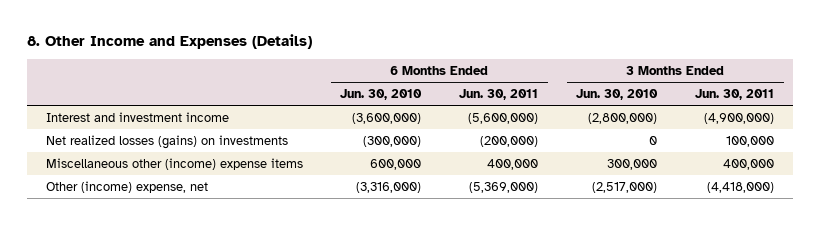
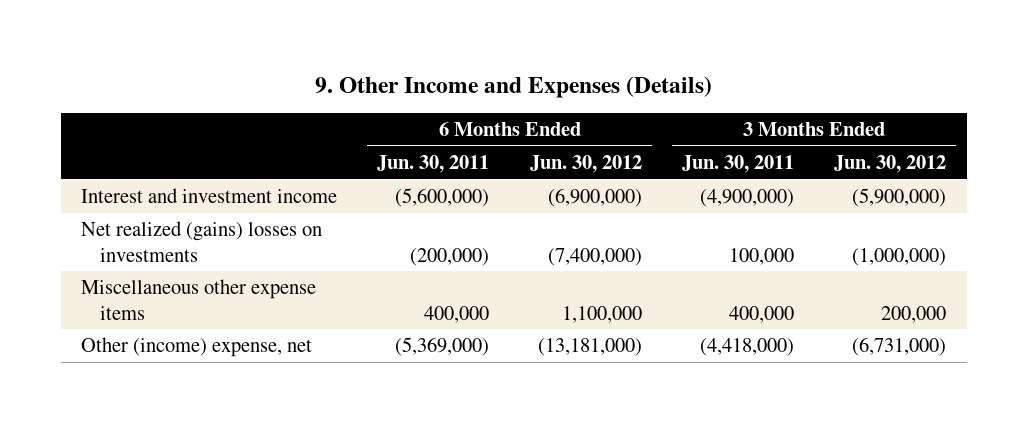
[26,34,312,50] 8. Other Income and Expenses (Details) -> [314,75,712,98] 9. Other Income and Expenses (Details)
[340,88,423,100] Jun. 30, 2010 -> none
[576,88,659,100] Jun. 30, 2010 -> none
none -> [529,155,642,174] Jun. 30, 2012
none -> [834,155,947,174] Jun. 30, 2012
[45,134,288,149] Net realized losses (gains) on investments -> [81,221,323,262] Net realized (gains) losses on investments
[45,157,303,170] Miscellaneous other (income) expense items -> [81,279,317,320] Miscellaneous other expense items

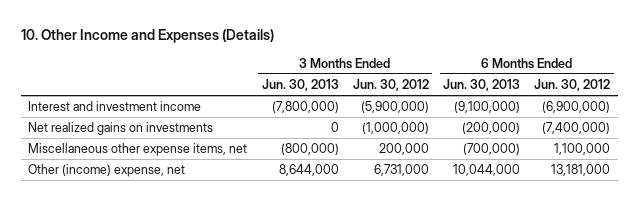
[314,75,712,98] 9. Other Income and Expenses (Details) -> [21,29,275,44] 10. Other Income and Expenses (Details)
[377,155,490,174] Jun. 30, 2011 -> none
[682,155,795,174] Jun. 30, 2011 -> none
none -> [261,79,339,92] Jun. 30, 2013
none -> [443,79,521,92] Jun. 30, 2013
[81,221,323,262] Net realized (gains) losses on investments -> [28,122,214,136] Net realized gains on investments
[81,279,317,320] Miscellaneous other expense items -> [28,143,248,157] Miscellaneous other expense items, net
[537,338,642,357] (13,181,000) -> [551,164,611,177] 13,181,000
[852,337,947,357] (6,731,000) -> [373,164,429,177] 6,731,000

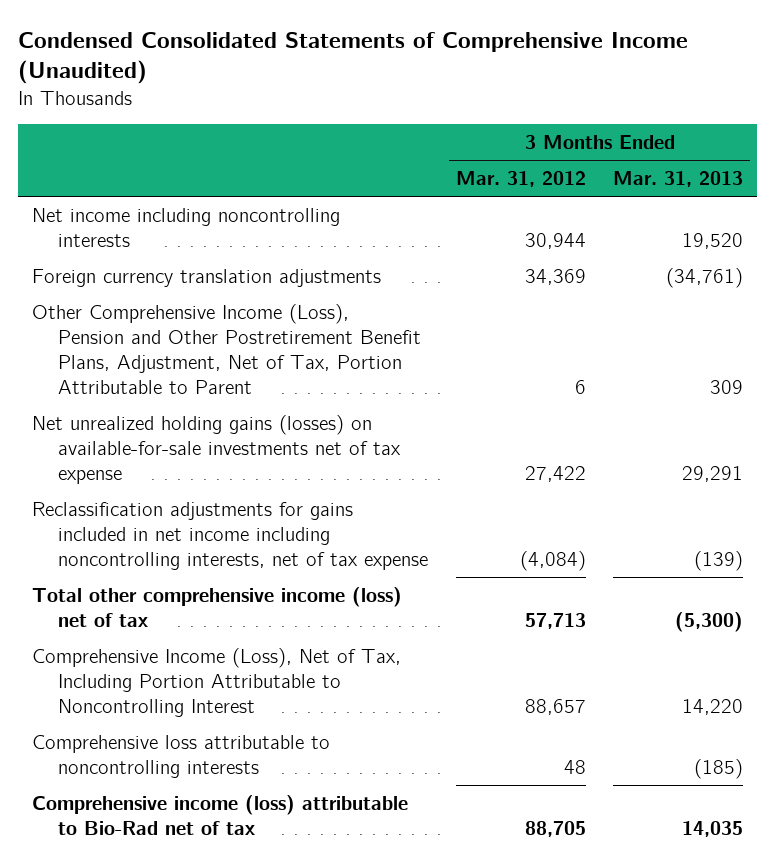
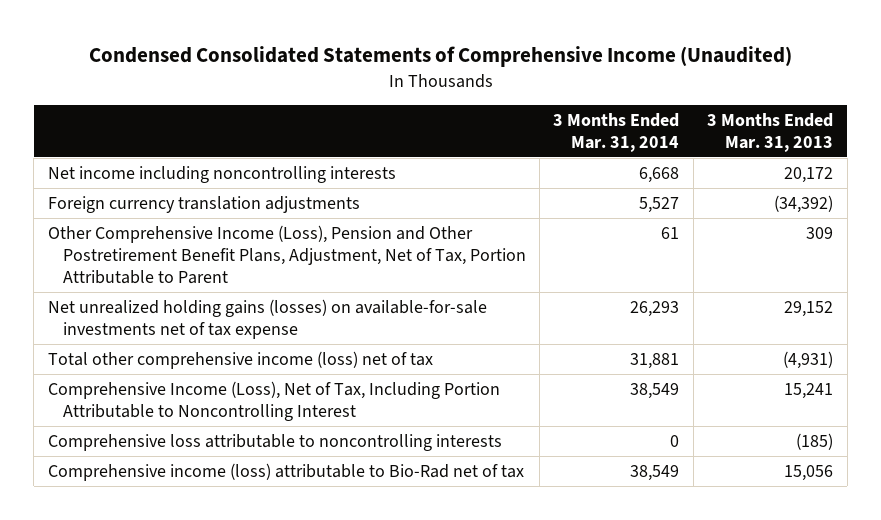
[455,170,586,187] Mar. 31, 2012 -> none
none -> [553,112,680,153] 3 Months Ended Mar. 31, 2014
[682,232,744,249] 19,520 -> [784,166,834,183] 20,172
[666,267,744,288] (34,761) -> [774,194,834,213] (34,392)
[31,501,429,570] Reclassification adjustments for gains included in net income including noncontrolling interests, net of tax expense -> none
[682,465,744,482] 29,291 -> [784,300,834,317] 29,152
[675,611,744,632] (5,300) -> [783,350,834,369] (4,931)
[682,698,744,715] 14,220 -> [784,382,834,399] 15,241
[682,820,744,837] 14,035 -> [784,464,834,481] 15,056

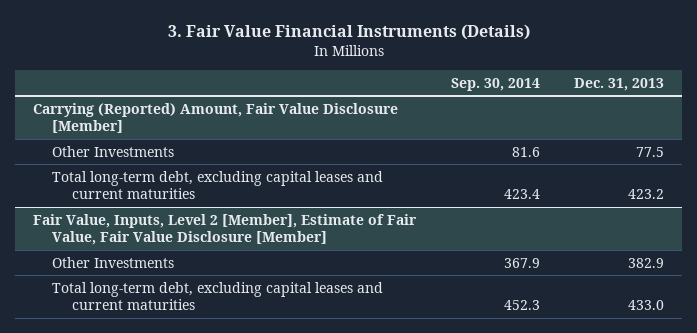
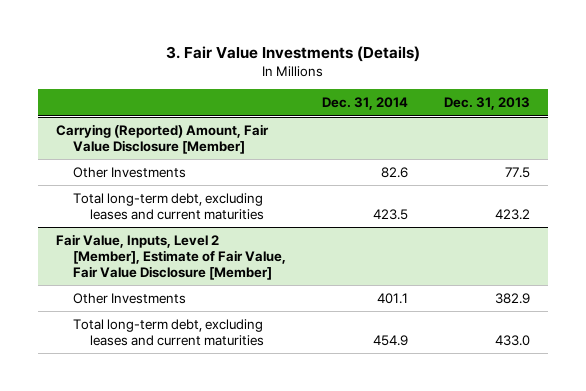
[167,24,530,41] 3. Fair Value Financial Instruments (Details) -> [165,46,420,63] 3. Fair Value Investments (Details)
[450,77,540,91] Sep. 30, 2014 -> none
none -> [321,97,408,111] Dec. 31, 2014
[52,170,384,200] Total long-term debt, excluding capital leases and current maturities -> [72,192,264,220] Total long-term debt, excluding leases and current maturities
[52,281,384,311] Total long-term debt, excluding capital leases and current maturities -> [72,318,264,346] Total long-term debt, excluding leases and current maturities

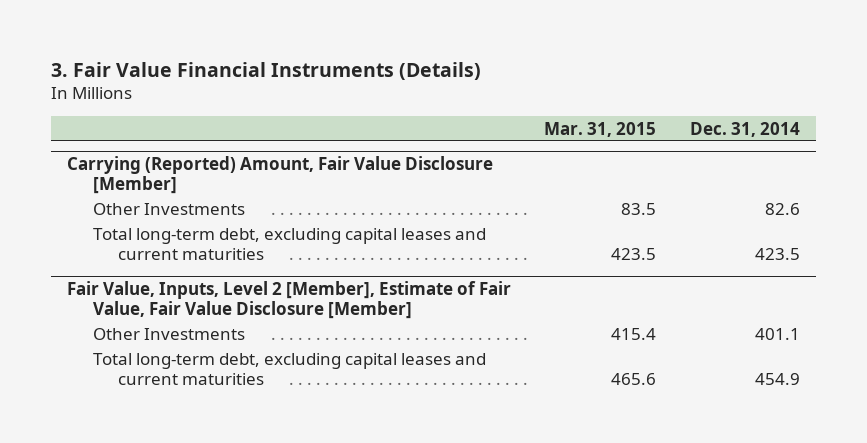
[165,46,420,63] 3. Fair Value Investments (Details) -> [50,61,481,80] 3. Fair Value Financial Instruments (Details)
[444,97,531,111] Dec. 31, 2013 -> none
none -> [544,121,657,137] Mar. 31, 2015
[72,192,264,220] Total long-term debt, excluding leases and current maturities -> [92,228,486,261] Total long-term debt, excluding capital leases and current maturities
[72,318,264,346] Total long-term debt, excluding leases and current maturities -> [92,353,486,386] Total long-term debt, excluding capital leases and current maturities

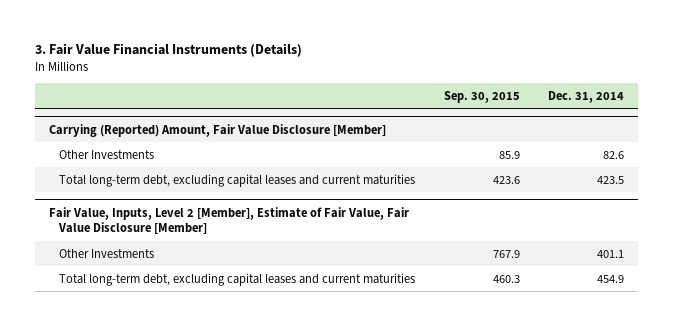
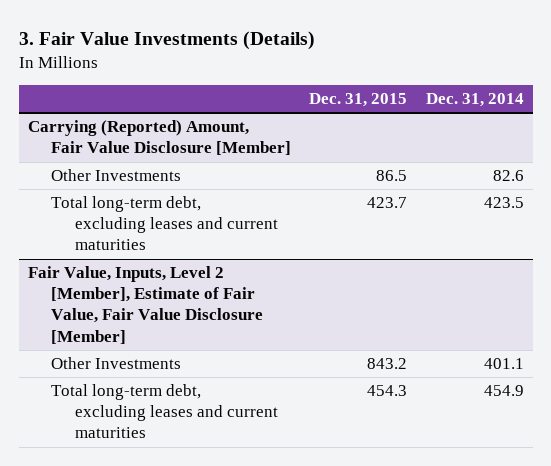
[35,43,303,58] 3. Fair Value Financial Instruments (Details) -> [18,31,315,51] 3. Fair Value Investments (Details)
[443,90,520,103] Sep. 30, 2015 -> none
none -> [309,93,408,108] Dec. 31, 2015
[59,173,416,187] Total long-term debt, excluding capital leases and current maturities -> [51,196,278,251] Total long-term debt, excluding leases and current maturities
[59,272,416,286] Total long-term debt, excluding capital leases and current maturities -> [51,384,278,439] Total long-term debt, excluding leases and current maturities

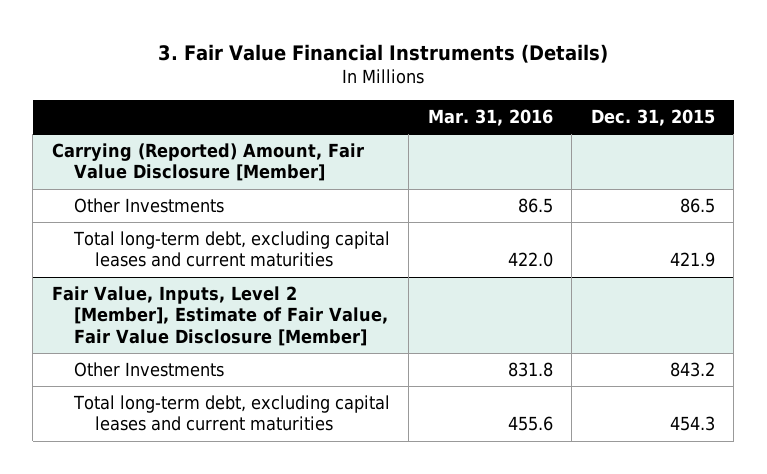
[18,31,315,51] 3. Fair Value Investments (Details) -> [158,43,609,63] 3. Fair Value Financial Instruments (Details)
[425,93,524,108] Dec. 31, 2014 -> none
none -> [427,109,553,127] Mar. 31, 2016
[51,196,278,251] Total long-term debt, excluding leases and current maturities -> [72,230,390,268] Total long-term debt, excluding capital leases and current maturities
[367,197,408,209] 423.7 -> [669,252,715,268] 421.9
[51,384,278,439] Total long-term debt, excluding leases and current maturities -> [72,394,390,432] Total long-term debt, excluding capital leases and current maturities

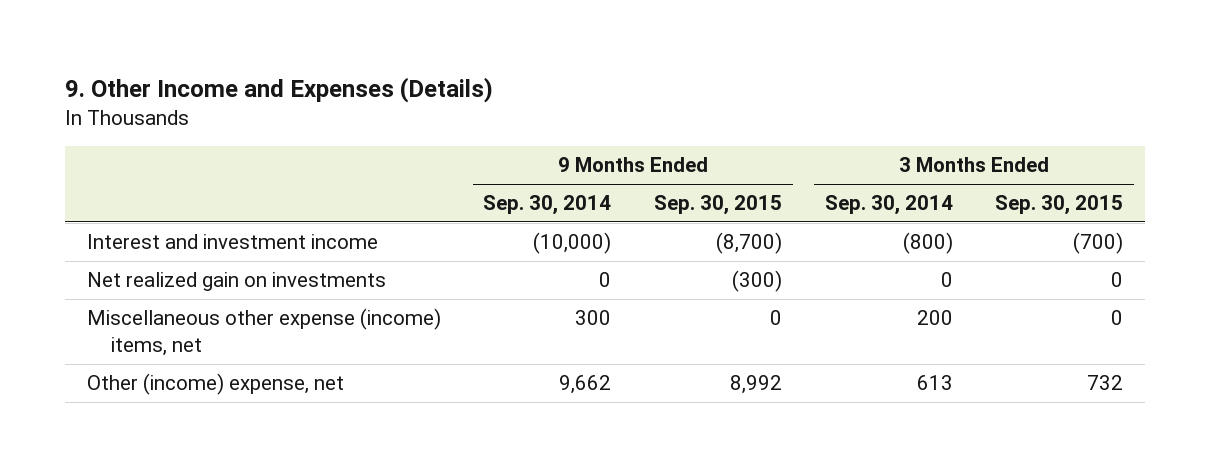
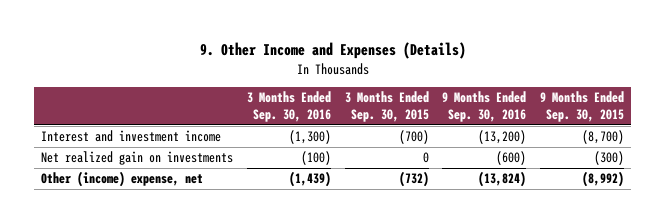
[483,195,612,216] Sep. 30, 2014 -> none
[824,195,953,216] Sep. 30, 2014 -> none
none -> [246,91,331,123] 3 Months Ended Sep. 30, 2016
none -> [442,91,527,123] 9 Months Ended Sep. 30, 2016
[86,308,441,357] Miscellaneous other expense (income) items, net -> none
[729,375,782,395] 8,992 -> [582,171,625,188] (8,992)
[1087,375,1124,391] 732 -> [398,171,429,188] (732)

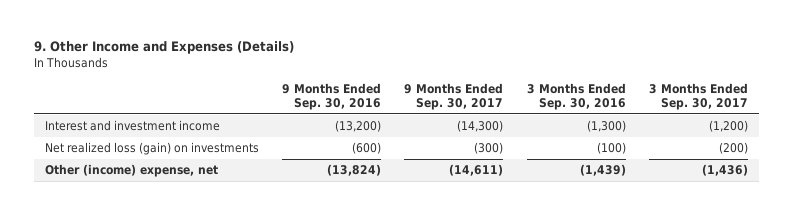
[344,91,429,123] 3 Months Ended Sep. 30, 2015 -> none
[540,91,625,123] 9 Months Ended Sep. 30, 2015 -> none
none -> [404,82,504,110] 9 Months Ended Sep. 30, 2017
none -> [648,82,748,110] 3 Months Ended Sep. 30, 2017
[40,151,233,166] Net realized gain on investments -> [45,141,260,155] Net realized loss (gain) on investments

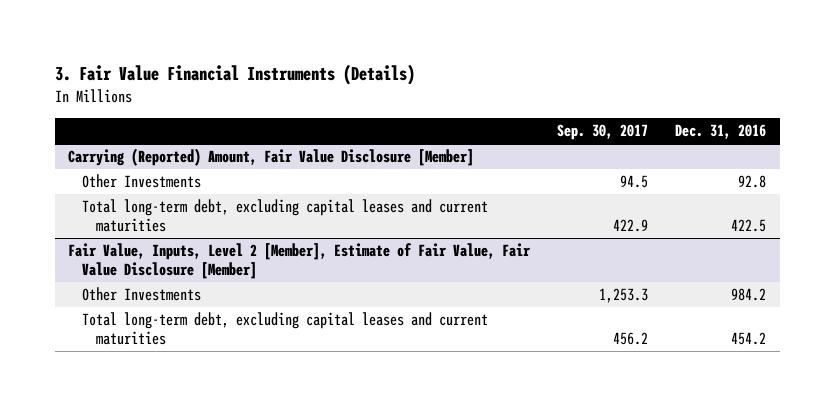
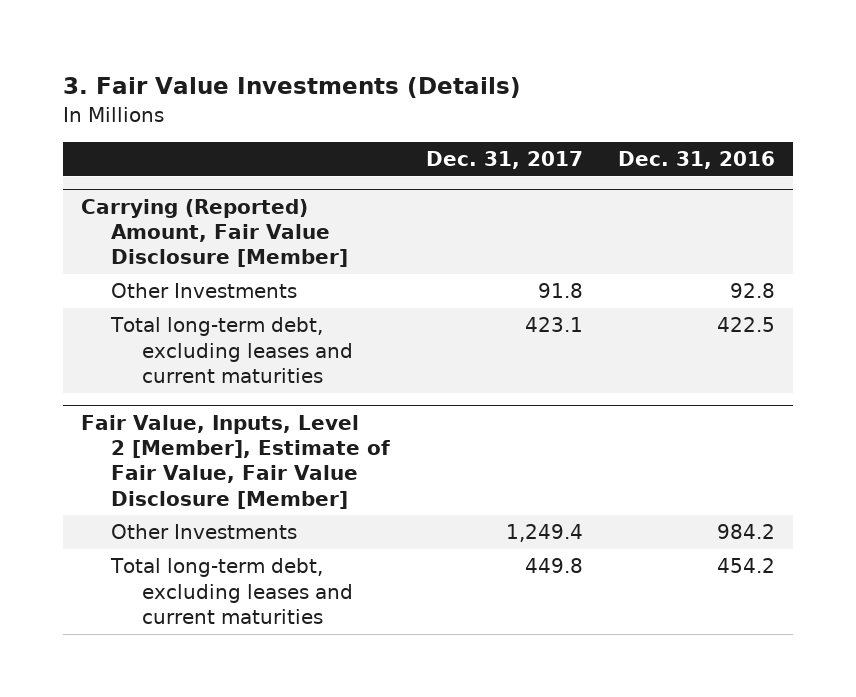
[55,64,416,86] 3. Fair Value Financial Instruments (Details) -> [62,77,521,99] 3. Fair Value Investments (Details)
[557,124,649,141] Sep. 30, 2017 -> none
none -> [425,151,583,170] Dec. 31, 2017
[82,199,489,233] Total long-term debt, excluding capital leases and current maturities -> [110,317,354,383] Total long-term debt, excluding leases and current maturities
[82,312,489,346] Total long-term debt, excluding capital leases and current maturities -> [110,558,354,624] Total long-term debt, excluding leases and current maturities

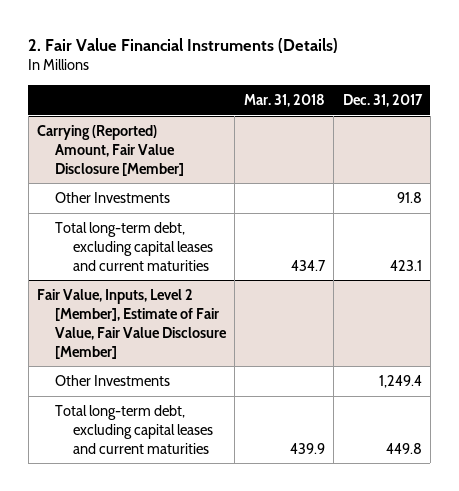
[62,77,521,99] 3. Fair Value Investments (Details) -> [28,37,339,53] 2. Fair Value Financial Instruments (Details)
[618,151,776,170] Dec. 31, 2016 -> none
none -> [243,93,325,107] Mar. 31, 2018
[110,317,354,383] Total long-term debt, excluding leases and current maturities -> [54,221,213,271] Total long-term debt, excluding capital leases and current maturities
[110,558,354,624] Total long-term debt, excluding leases and current maturities -> [54,404,213,454] Total long-term debt, excluding capital leases and current maturities

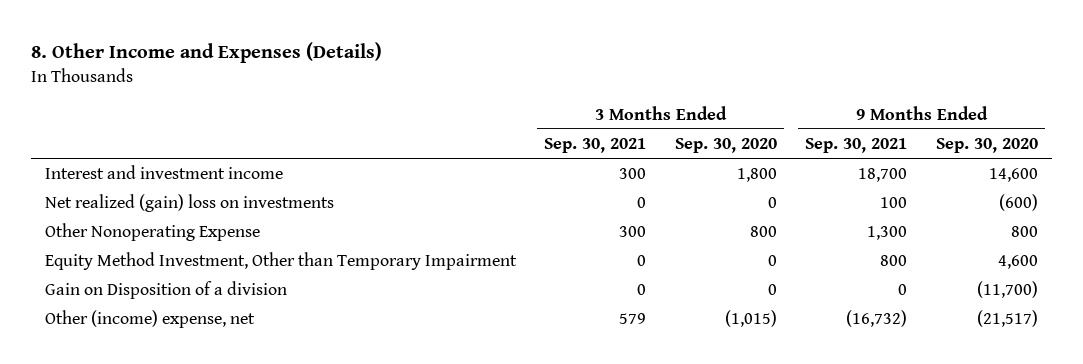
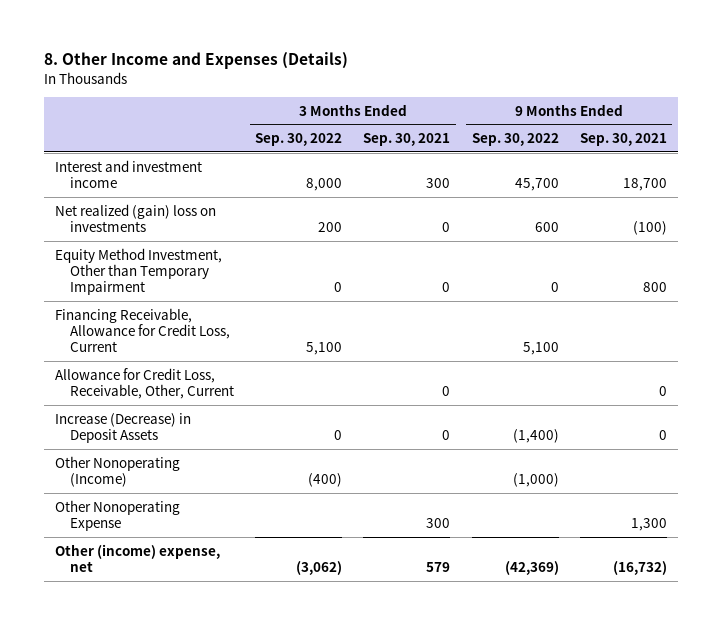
[674,138,777,154] Sep. 30, 2020 -> none
[935,138,1038,154] Sep. 30, 2020 -> none
none -> [254,132,342,146] Sep. 30, 2022
none -> [471,132,559,146] Sep. 30, 2022
[880,197,908,209] 100 -> [632,220,667,235] (100)
[44,281,287,300] Gain on Disposition of a division -> none
none -> [55,307,230,353] Financing Receivable, Allowance for Credit Loss, Current
none -> [55,367,234,399] Allowance for Credit Loss, Receivable, Other, Current
none -> [55,412,192,443] Increase (Decrease) in Deposit Assets
none -> [55,455,181,487] Other Nonoperating (Income)
[44,223,260,242] Other Nonoperating Expense -> [55,499,181,531] Other Nonoperating Expense

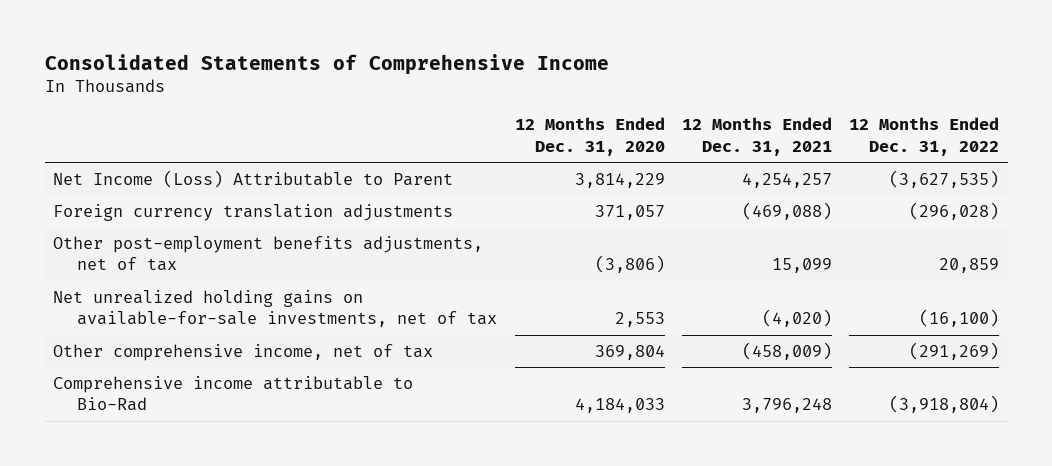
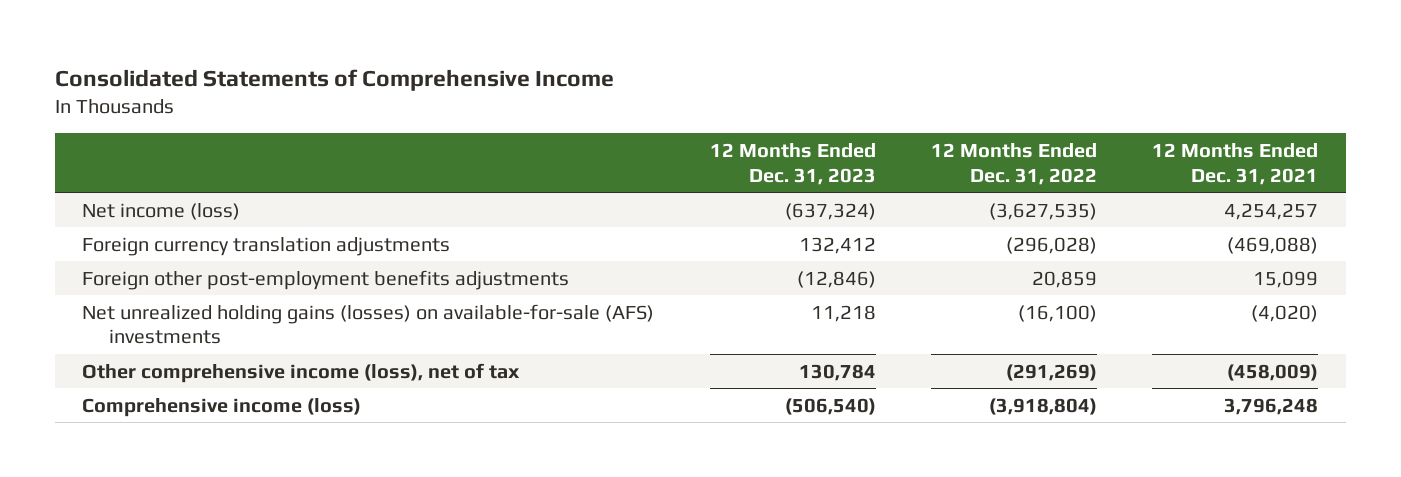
[514,117,665,156] 12 Months Ended Dec. 31, 2020 -> none
none -> [709,143,876,185] 12 Months Ended Dec. 31, 2023
[53,169,454,188] Net Income (Loss) Attributable to Parent -> [82,202,241,220] Net income (loss)
[53,235,484,272] Other post-employment benefits adjustments, net of tax -> [82,269,570,290] Foreign other post-employment benefits adjustments
[53,289,498,328] Net unrealized holding gains on available-for-sale investments, net of tax -> [82,303,655,345] Net unrealized holding gains (losses) on available-for-sale (AFS) investments
[53,343,434,361] Other comprehensive income, net of tax -> [82,362,521,383] Other comprehensive income (loss), net of tax
[53,375,414,412] Comprehensive income attributable to Bio-Rad -> [82,397,362,417] Comprehensive income (loss)

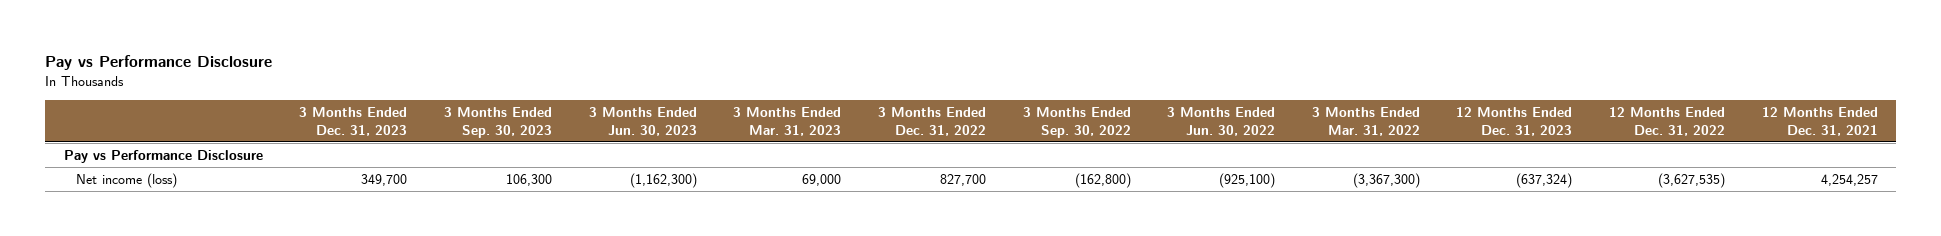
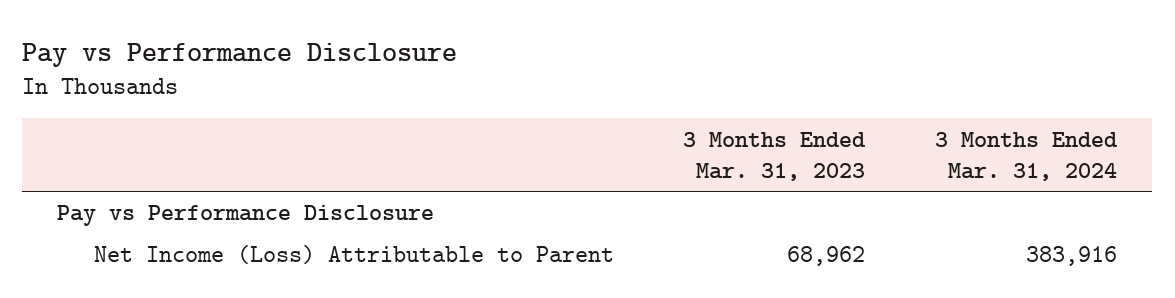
[299,107,408,136] 3 Months Ended Dec. 31, 2023 -> none
[444,107,553,138] 3 Months Ended Sep. 30, 2023 -> none
[588,107,697,136] 3 Months Ended Jun. 30, 2023 -> none
[877,107,986,136] 3 Months Ended Dec. 31, 2022 -> none
[1022,107,1131,138] 3 Months Ended Sep. 30, 2022 -> none
[1167,107,1276,136] 3 Months Ended Jun. 30, 2022 -> none
[1311,107,1420,136] 3 Months Ended Mar. 31, 2022 -> none
[1456,107,1573,136] 12 Months Ended Dec. 31, 2023 -> none
[1609,107,1726,136] 12 Months Ended Dec. 31, 2022 -> none
[1761,107,1878,136] 12 Months Ended Dec. 31, 2021 -> none
none -> [935,131,1119,181] 3 Months Ended Mar. 31, 2024
[75,172,177,188] Net income (loss) -> [93,245,614,265] Net Income (Loss) Attributable to Parent
[802,173,842,186] 69,000 -> [787,246,866,267] 68,962

